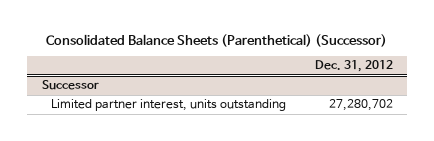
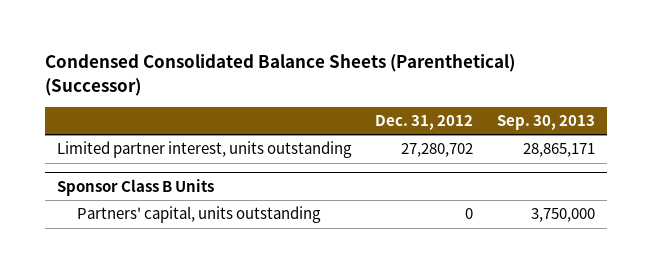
[46,33,388,47] Consolidated Balance Sheets (Parenthetical) (Successor) -> [45,54,516,96] Condensed Consolidated Balance Sheets (Parenthetical) (Successor)
none -> [496,114,595,130] Sep. 30, 2013
[41,80,99,91] Successor -> none
none -> [57,178,215,196] Sponsor Class B Units
none -> [76,206,321,224] Partners' capital, units outstanding

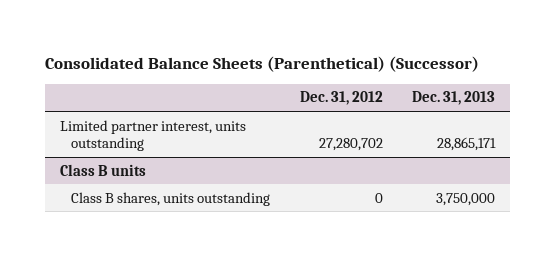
[45,54,516,96] Condensed Consolidated Balance Sheets (Parenthetical) (Successor) -> [45,55,480,72] Consolidated Balance Sheets (Parenthetical) (Successor)
[496,114,595,130] Sep. 30, 2013 -> none
none -> [412,91,496,106] Dec. 31, 2013
[76,206,321,224] Partners' capital, units outstanding -> none
[57,178,215,196] Sponsor Class B Units -> [60,163,147,176] Class B units
none -> [71,191,271,206] Class B shares, units outstanding

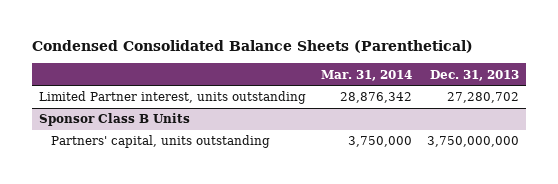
[45,55,480,72] Consolidated Balance Sheets (Parenthetical) (Successor) -> [32,40,474,54] Condensed Consolidated Balance Sheets (Parenthetical)
[299,91,383,106] Dec. 31, 2012 -> none
none -> [320,69,412,81] Mar. 31, 2014
[71,191,271,206] Class B shares, units outstanding -> none
[60,119,247,152] Limited partner interest, units outstanding -> [39,91,307,105] Limited Partner interest, units outstanding
[437,137,497,152] 28,865,171 -> [446,92,519,104] 27,280,702
[60,163,147,176] Class B units -> [39,113,191,127] Sponsor Class B Units
none -> [50,135,270,149] Partners' capital, units outstanding

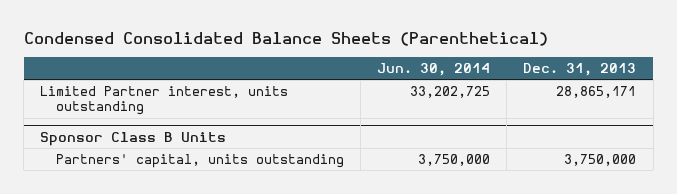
[320,69,412,81] Mar. 31, 2014 -> none
none -> [377,63,491,77] Jun. 30, 2014
[446,92,519,104] 27,280,702 -> [556,86,637,99] 28,865,171
[426,136,519,148] 3,750,000,000 -> [564,154,637,167] 3,750,000

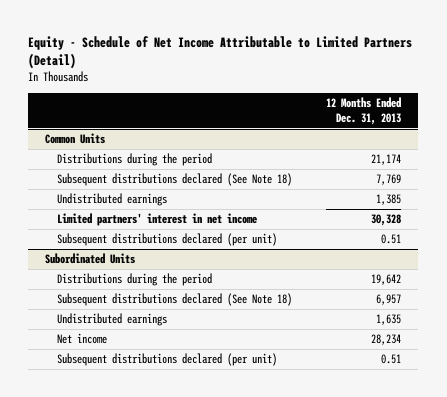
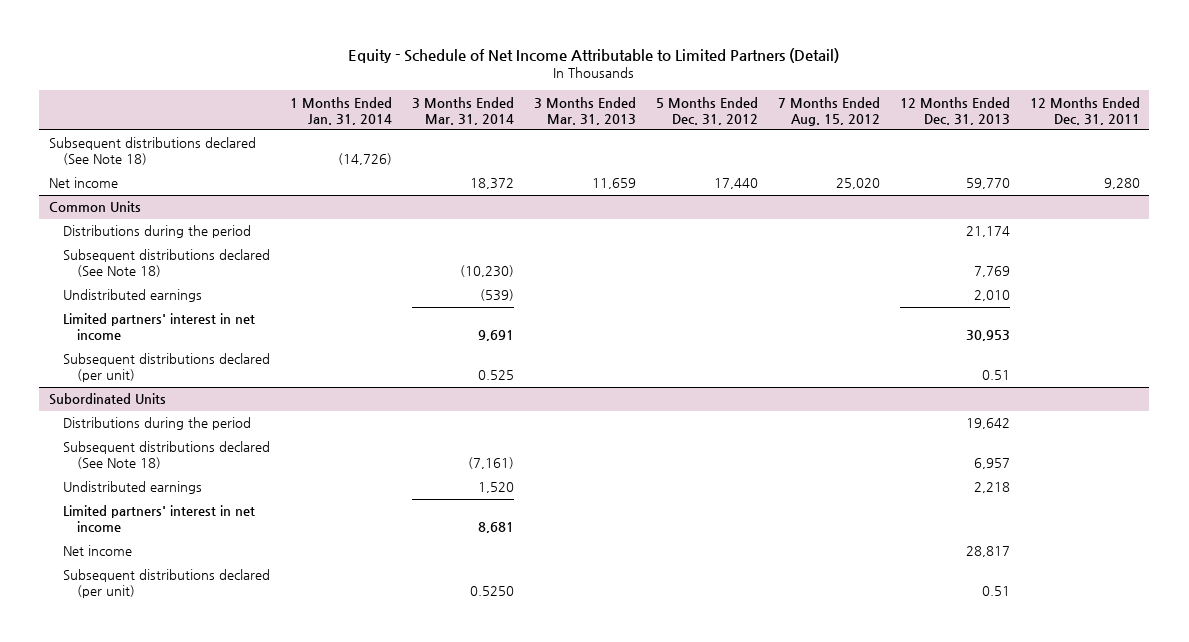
none -> [290,96,393,125] 1 Months Ended Jan. 31, 2014
none -> [412,96,515,125] 3 Months Ended Mar. 31, 2014
none -> [533,96,636,125] 3 Months Ended Mar. 31, 2013
none -> [655,96,758,125] 5 Months Ended Dec. 31, 2012
none -> [777,96,880,126] 7 Months Ended Aug. 15, 2012
none -> [1029,96,1140,125] 12 Months Ended Dec. 31, 2011
none -> [49,137,257,166] Subsequent distributions declared (See Note 18)
none -> [49,177,119,189] Net income
[376,193,402,205] 1,385 -> [973,290,1010,302] 2,010
[371,213,402,226] 30,328 -> [965,330,1010,342] 30,953
[376,313,402,325] 1,635 -> [973,482,1010,494] 2,218
none -> [63,505,256,533] Limited partners' interest in net income
[371,333,402,345] 28,234 -> [965,546,1010,558] 28,817

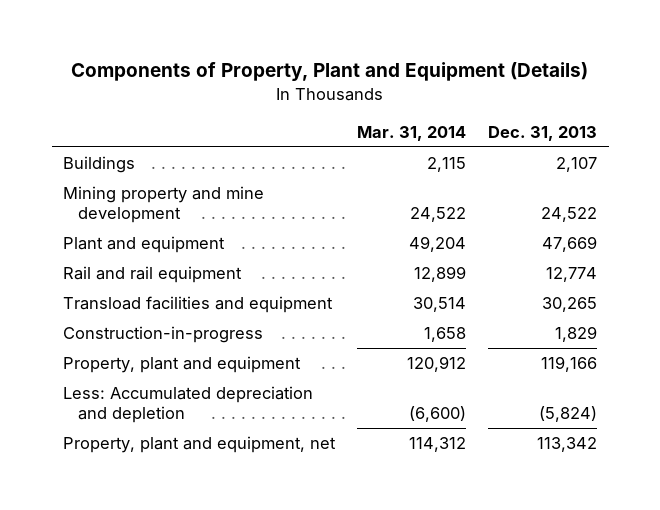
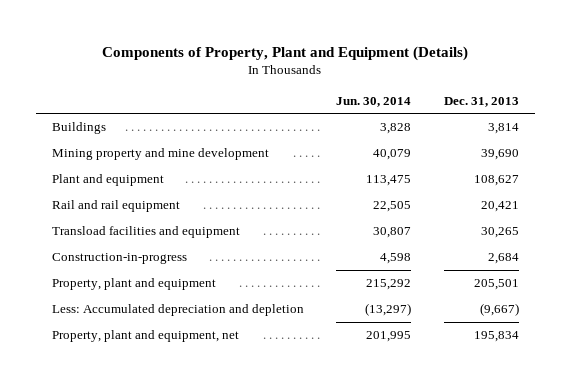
[357,125,467,141] Mar. 31, 2014 -> none
none -> [336,96,412,107] Jun. 30, 2014
[556,157,598,173] 2,107 -> [487,123,519,135] 3,814
[541,206,598,222] 24,522 -> [480,149,519,161] 39,690
[542,236,598,253] 47,669 -> [473,175,519,187] 108,627
[546,267,598,283] 12,774 -> [480,201,519,213] 20,421
[555,326,598,343] 1,829 -> [487,253,519,265] 2,684
[541,356,598,373] 119,166 -> [473,279,519,291] 205,501
[539,405,598,422] (5,824) -> [479,303,519,317] (9,667)
[537,437,598,453] 113,342 -> [473,331,519,343] 195,834

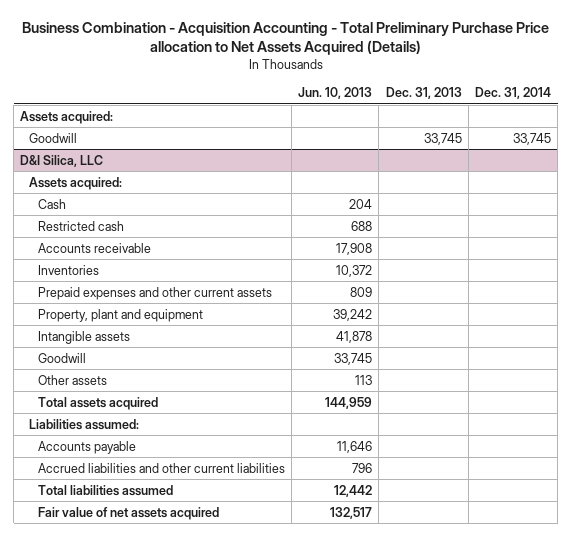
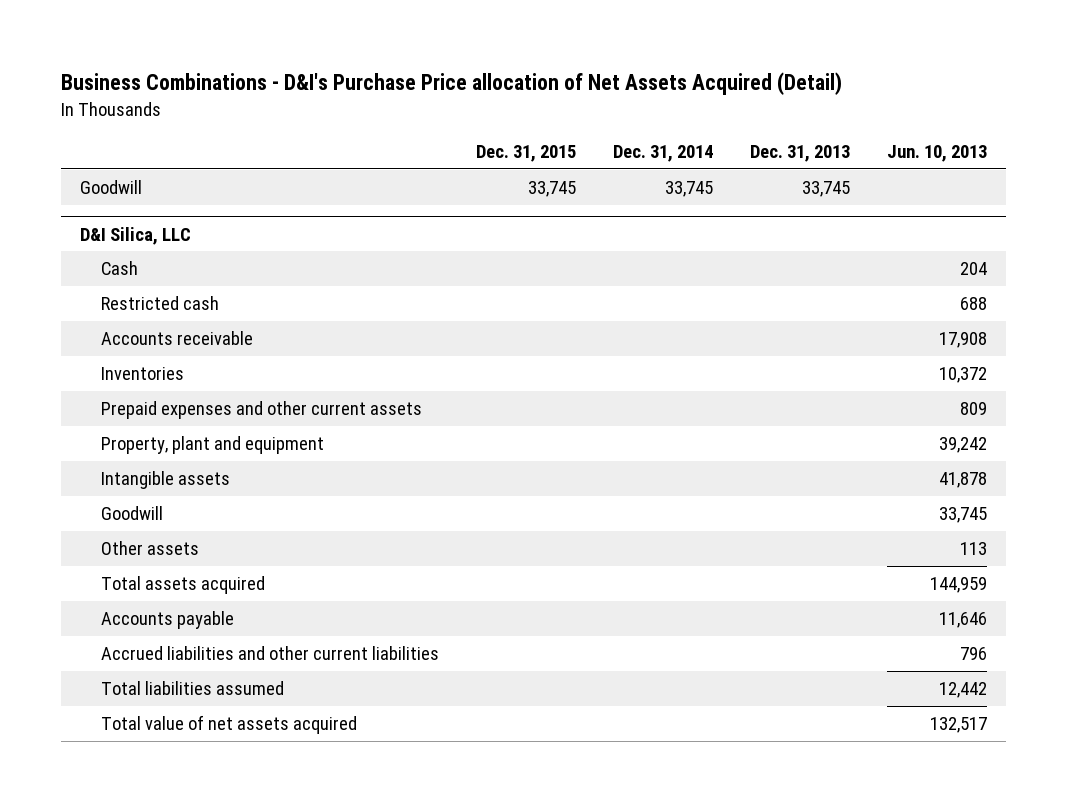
[21,21,549,56] Business Combination - Acquisition Accounting - Total Preliminary Purchase Price allocation to Net Assets Acquired (Details) -> [61,72,843,96] Business Combinations - D&I's Purchase Price allocation of Net Assets Acquired (Detail)
none -> [475,145,576,163] Dec. 31, 2015
[20,110,114,124] Assets acquired: -> none
[29,176,123,190] Assets acquired: -> none
[29,418,140,430] Liabilities assumed: -> none
[38,506,220,520] Fair value of net assets acquired -> [100,714,357,734] Total value of net assets acquired

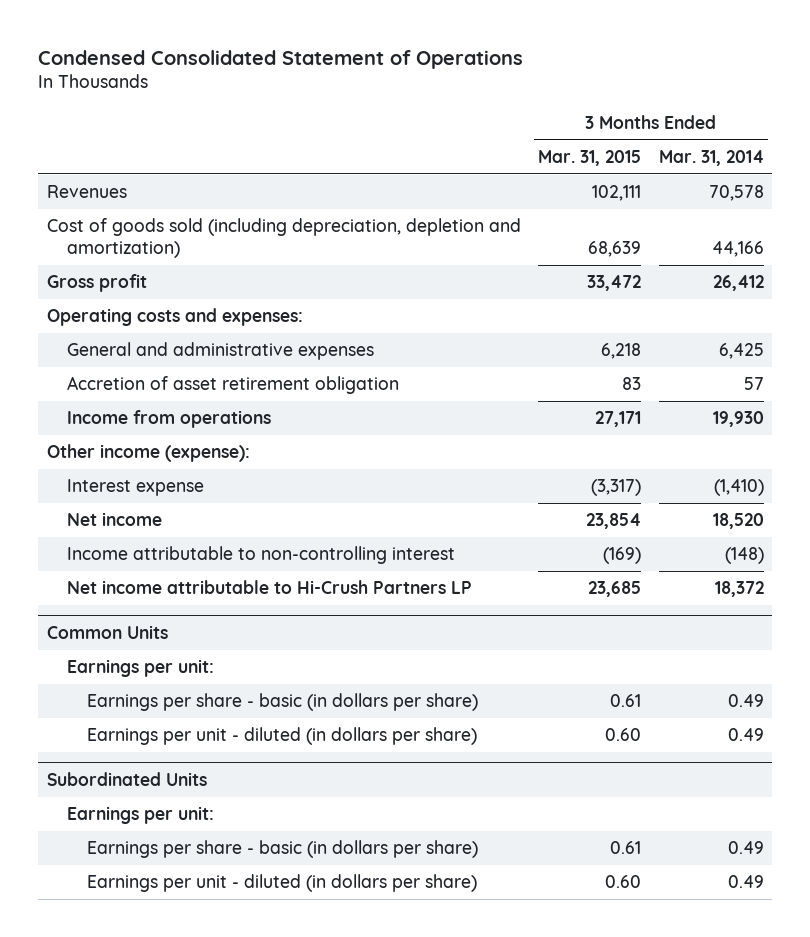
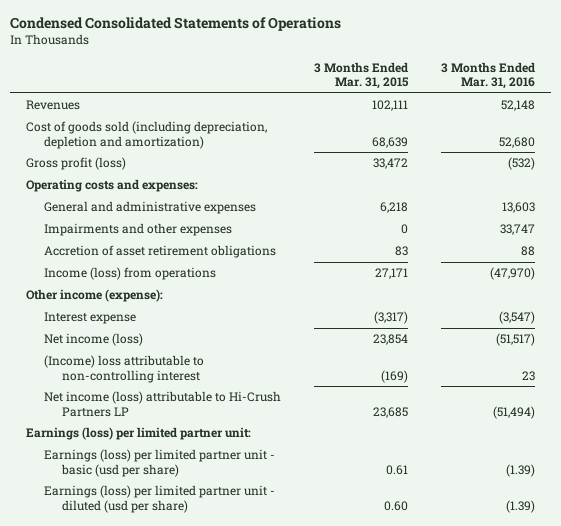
[38,49,524,69] Condensed Consolidated Statement of Operations -> [9,17,341,32] Condensed Consolidated Statements of Operations
[658,149,764,166] Mar. 31, 2014 -> none
none -> [440,61,535,90] 3 Months Ended Mar. 31, 2016
[46,274,147,293] Gross profit -> [26,157,127,171] Gross profit (loss)
none -> [43,223,232,237] Impairments and other expenses
[67,376,400,395] Accretion of asset retirement obligation -> [43,245,276,259] Accretion of asset retirement obligations
[67,410,272,429] Income from operations -> [43,267,216,281] Income (loss) from operations
[46,625,168,640] Common Units -> none
[46,772,207,787] Subordinated Units -> none
[67,806,215,825] Earnings per unit: -> none
[87,840,479,859] Earnings per share - basic (in dollars per share) -> none
[87,874,478,893] Earnings per unit - diluted (in dollars per share) -> none
[67,512,163,527] Net income -> [43,333,143,347] Net income (loss)
[67,546,456,565] Income attributable to non-controlling interest -> [43,355,204,383] (Income) loss attributable to non-controlling interest
[67,580,473,595] Net income attributable to Hi-Crush Partners LP -> [43,391,281,417] Net income (loss) attributable to Hi-Crush Partners LP
[67,659,215,678] Earnings per unit: -> [26,427,252,441] Earnings (loss) per limited partner unit:
[87,693,479,712] Earnings per share - basic (in dollars per share) -> [43,449,275,477] Earnings (loss) per limited partner unit - basic (usd per share)
[87,727,478,746] Earnings per unit - diluted (in dollars per share) -> [43,485,275,513] Earnings (loss) per limited partner unit - diluted (usd per share)

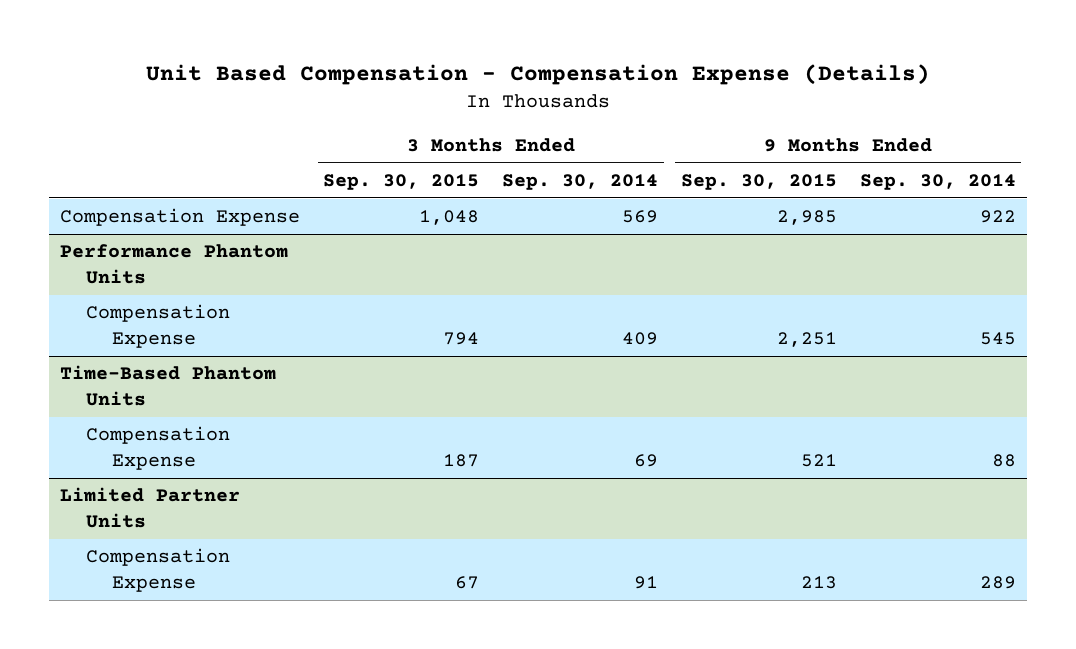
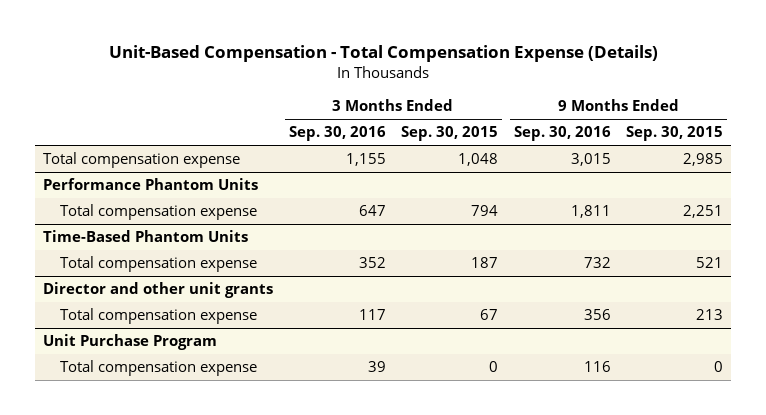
[145,64,930,86] Unit Based Compensation - Compensation Expense (Details) -> [109,45,659,63] Unit-Based Compensation - Total Compensation Expense (Details)
[501,173,658,190] Sep. 30, 2014 -> none
[859,173,1016,190] Sep. 30, 2014 -> none
none -> [288,126,386,142] Sep. 30, 2016
none -> [513,126,611,142] Sep. 30, 2016
[60,208,301,227] Compensation Expense -> [42,152,240,169] Total compensation expense
[86,304,231,349] Compensation Expense -> [60,204,258,221] Total compensation expense
[86,426,231,471] Compensation Expense -> [60,256,258,273] Total compensation expense
[60,487,241,529] Limited Partner Units -> [42,282,273,299] Director and other unit grants
[86,548,231,593] Compensation Expense -> [60,308,258,325] Total compensation expense
none -> [42,334,217,351] Unit Purchase Program
none -> [60,360,258,377] Total compensation expense

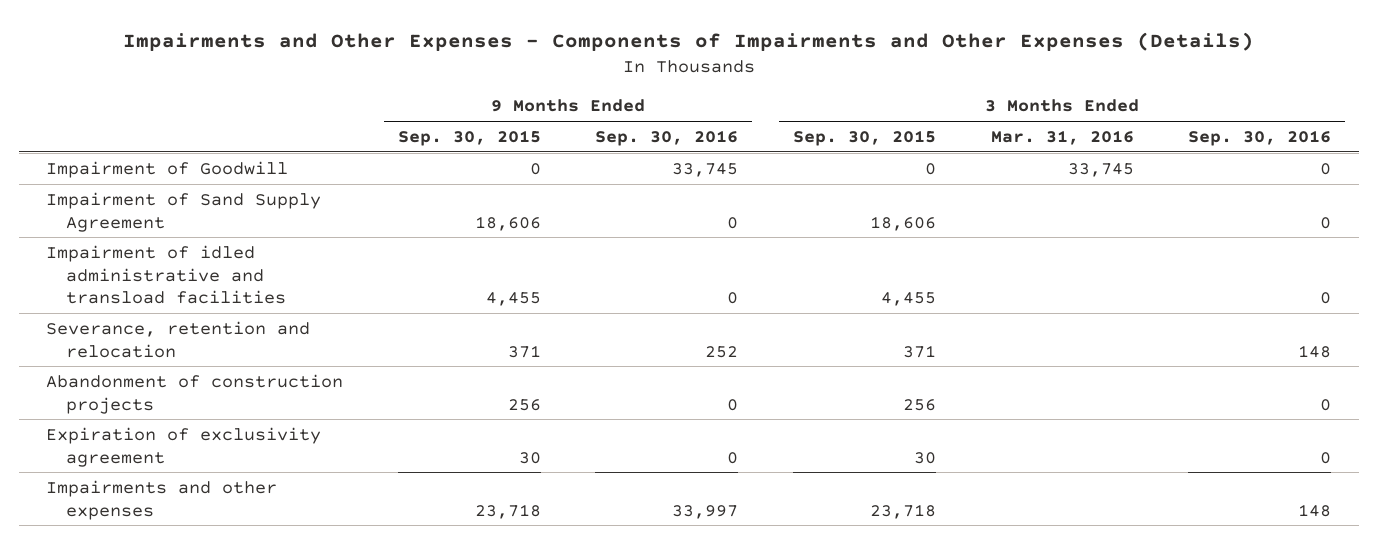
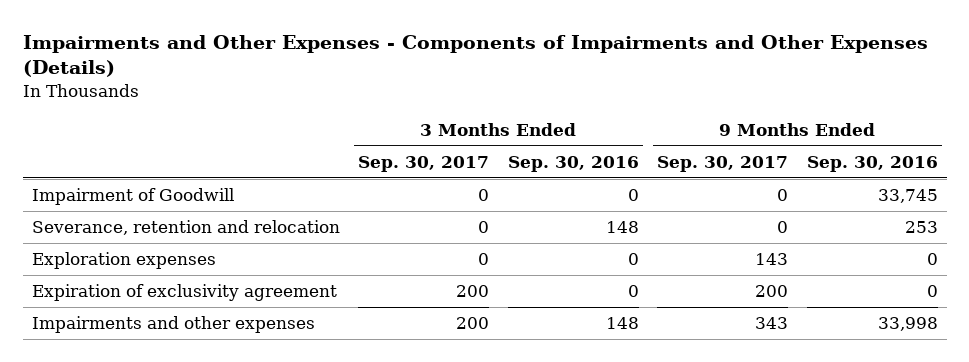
[397,129,541,146] Sep. 30, 2015 -> none
[793,129,937,146] Sep. 30, 2015 -> none
[990,129,1134,145] Mar. 31, 2016 -> none
none -> [358,155,490,172] Sep. 30, 2017
none -> [657,155,789,172] Sep. 30, 2017
[46,191,322,232] Impairment of Sand Supply Agreement -> none
[46,244,287,305] Impairment of idled administrative and transload facilities -> none
[46,373,344,414] Abandonment of construction projects -> none
[705,345,739,358] 252 -> [904,221,938,234] 253
none -> [31,252,216,270] Exploration expenses
[672,504,739,519] 33,997 -> [877,317,938,332] 33,998

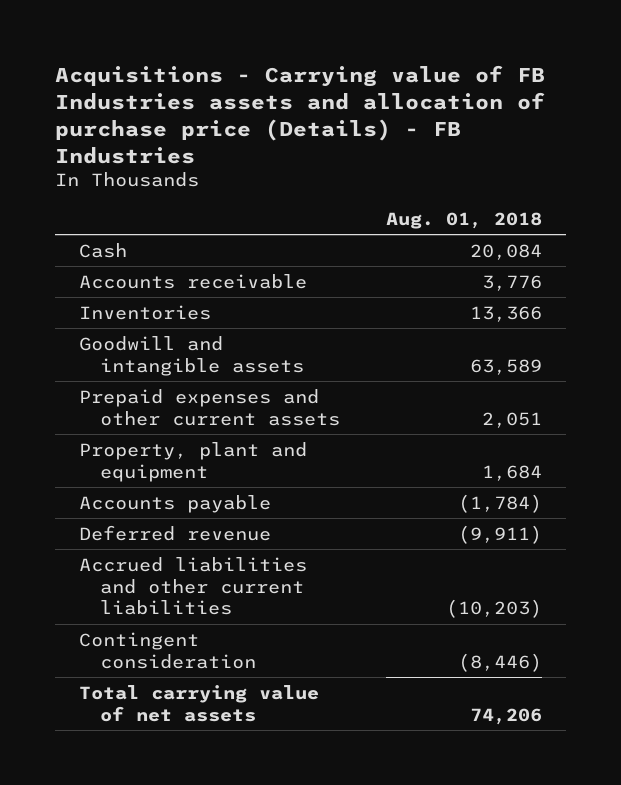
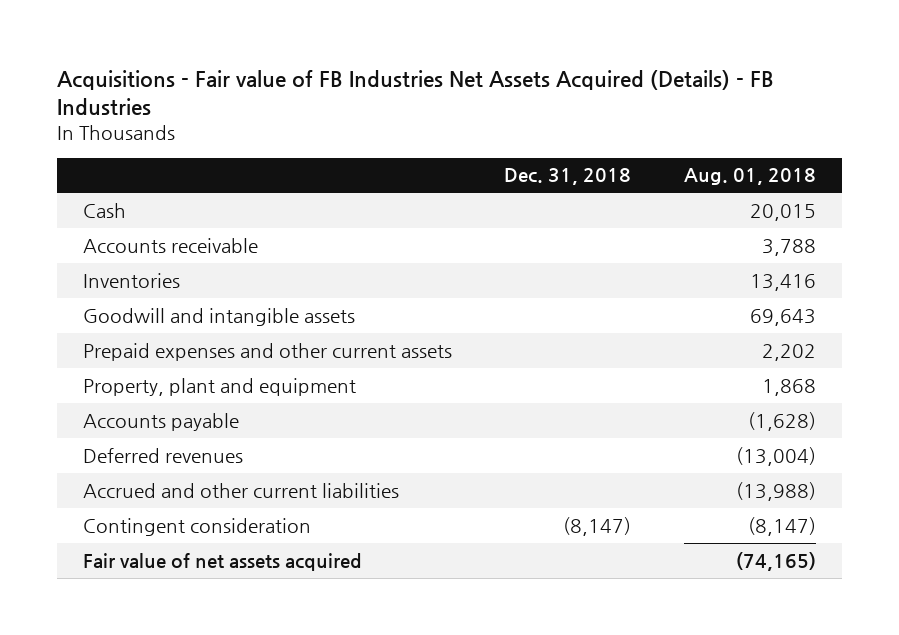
[55,65,546,164] Acquisitions - Carrying value of FB Industries assets and allocation of purchase price (Details) - FB Industries -> [56,69,774,116] Acquisitions - Fair value of FB Industries Net Assets Acquired (Details) - FB Industries
none -> [504,168,632,186] Dec. 31, 2018
[470,243,543,260] 20,084 -> [749,203,816,221] 20,015
[482,274,543,291] 3,776 -> [761,238,816,256] 3,788
[470,305,543,322] 13,366 -> [749,273,816,291] 13,416
[470,358,543,375] 63,589 -> [749,308,816,326] 69,643
[482,411,543,428] 2,051 -> [761,343,816,361] 2,202
[482,464,543,481] 1,684 -> [761,378,816,396] 1,868
[458,493,543,513] (1,784) -> [747,411,816,431] (1,628)
[78,524,271,541] Deferred revenue -> [83,447,244,463] Deferred revenues
[458,524,543,544] (9,911) -> [735,446,816,466] (13,004)
[78,556,307,616] Accrued liabilities and other current liabilities -> [83,482,400,498] Accrued and other current liabilities
[446,599,543,619] (10,203) -> [735,481,816,501] (13,988)
[458,652,543,672] (8,446) -> [747,516,816,536] (8,147)
[78,684,319,722] Total carrying value of net assets -> [83,552,363,571] Fair value of net assets acquired
[470,707,543,725] 74,206 -> [735,551,816,571] (74,165)

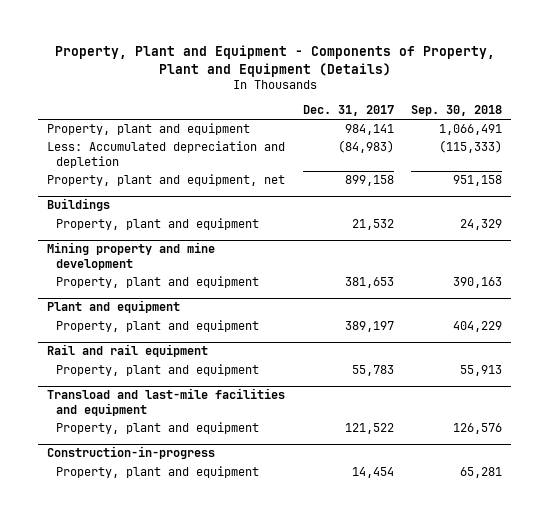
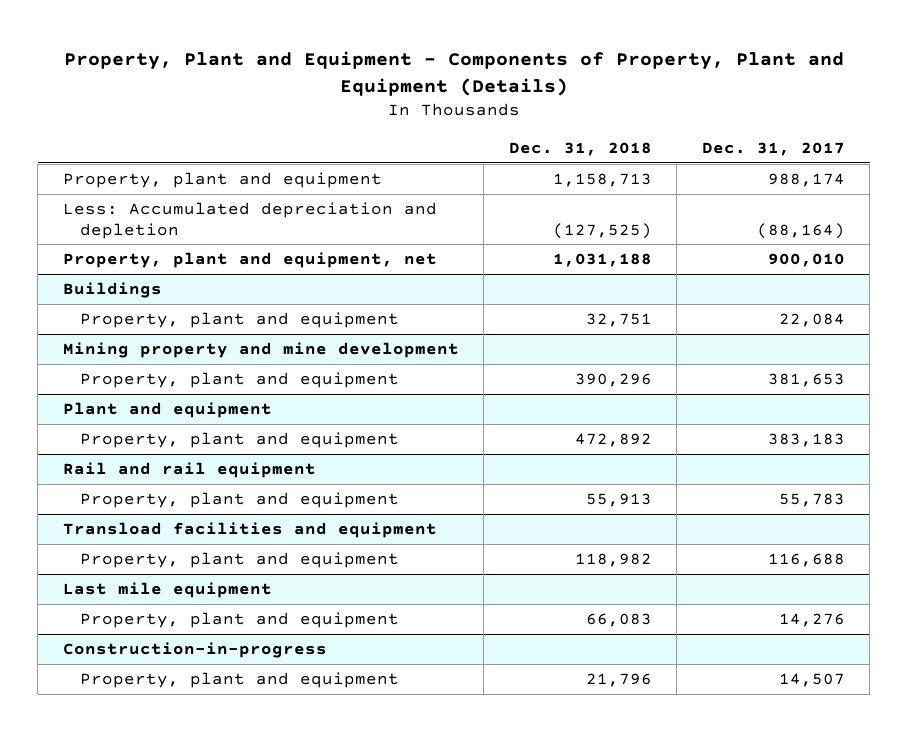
[411,105,503,117] Sep. 30, 2018 -> none
none -> [508,142,652,157] Dec. 31, 2018
[344,124,394,136] 984,141 -> [767,173,845,188] 988,174
[337,140,394,154] (84,983) -> [756,222,845,239] (88,164)
[344,175,394,187] 899,158 -> [767,253,845,268] 900,010
[351,219,394,231] 21,532 -> [778,313,845,328] 22,084
[344,321,394,333] 389,197 -> [767,433,845,448] 383,183
[46,388,285,416] Transload and last-mile facilities and equipment -> [62,522,437,539] Transload facilities and equipment
[344,423,394,435] 121,522 -> [767,553,845,568] 116,688
none -> [62,582,272,599] Last mile equipment
none -> [79,612,399,629] Property, plant and equipment
[351,467,394,479] 14,454 -> [778,673,845,688] 14,507

